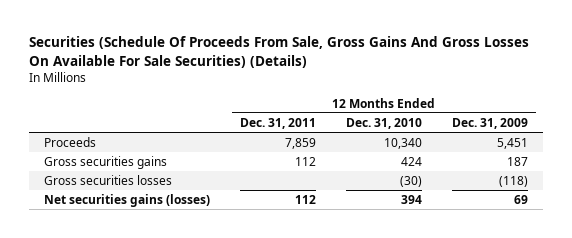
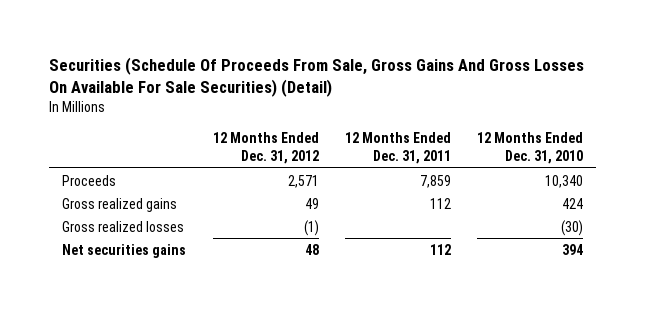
[28,36,529,68] Securities (Schedule Of Proceeds From Sale, Gross Gains And Gross Losses On Available For Sale Securities) (Details) -> [49,57,585,98] Securities (Schedule Of Proceeds From Sale, Gross Gains And Gross Losses On Available For Sale Securities) (Detail)
[452,117,529,129] Dec. 31, 2009 -> none
none -> [212,132,319,165] 12 Months Ended Dec. 31, 2012
[43,155,167,169] Gross securities gains -> [62,197,178,212] Gross realized gains
[43,174,172,185] Gross securities losses -> [62,220,185,232] Gross realized losses
[43,193,210,207] Net securities gains (losses) -> [62,243,187,258] Net securities gains

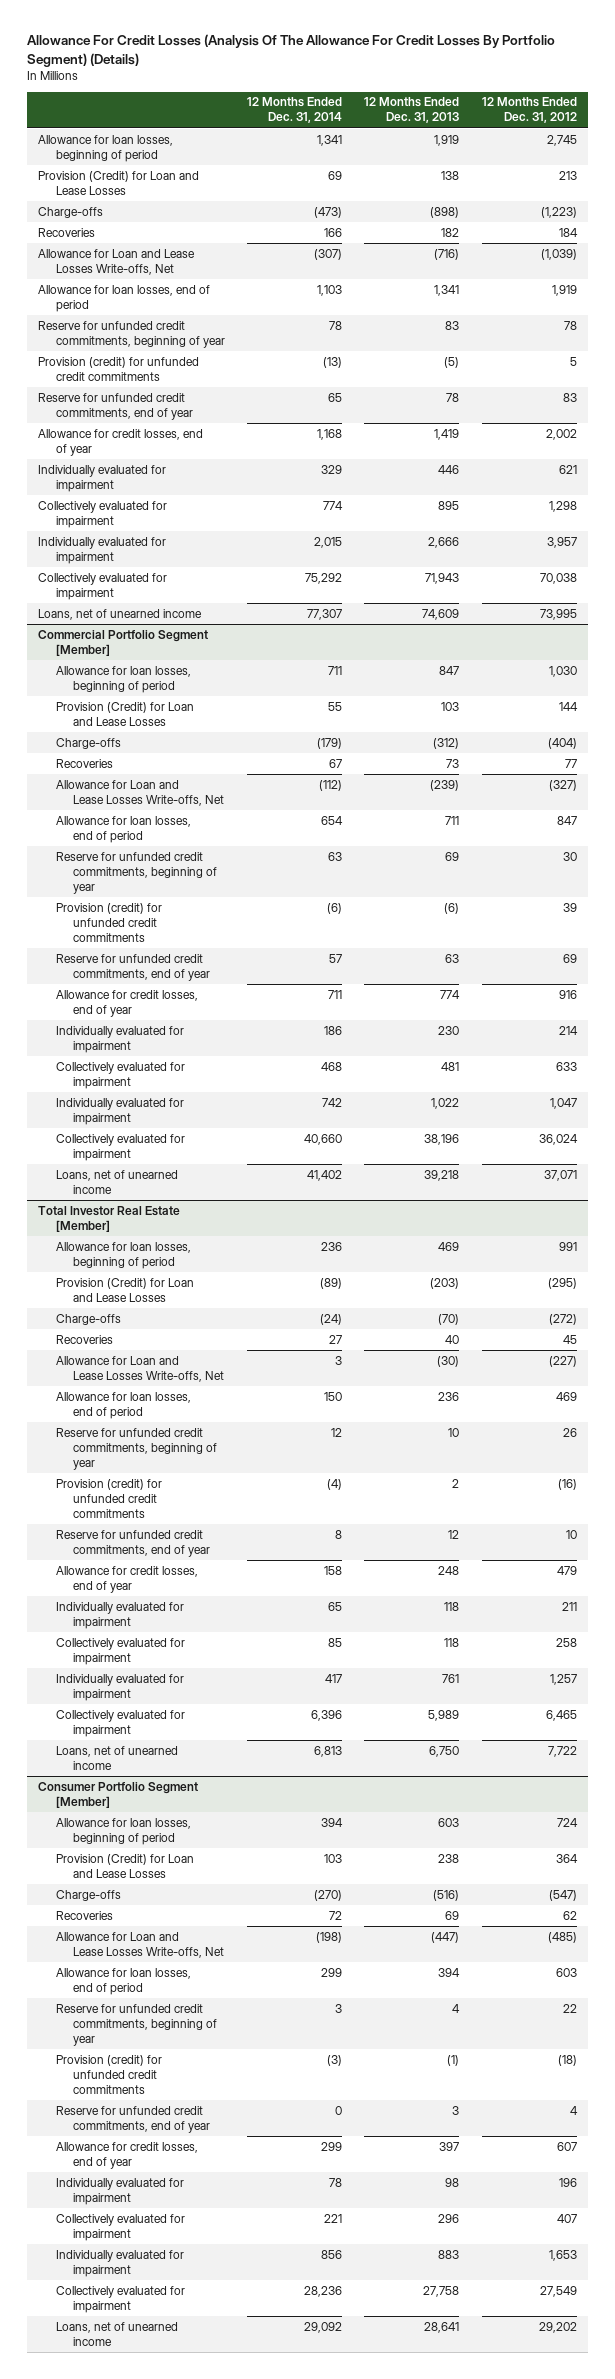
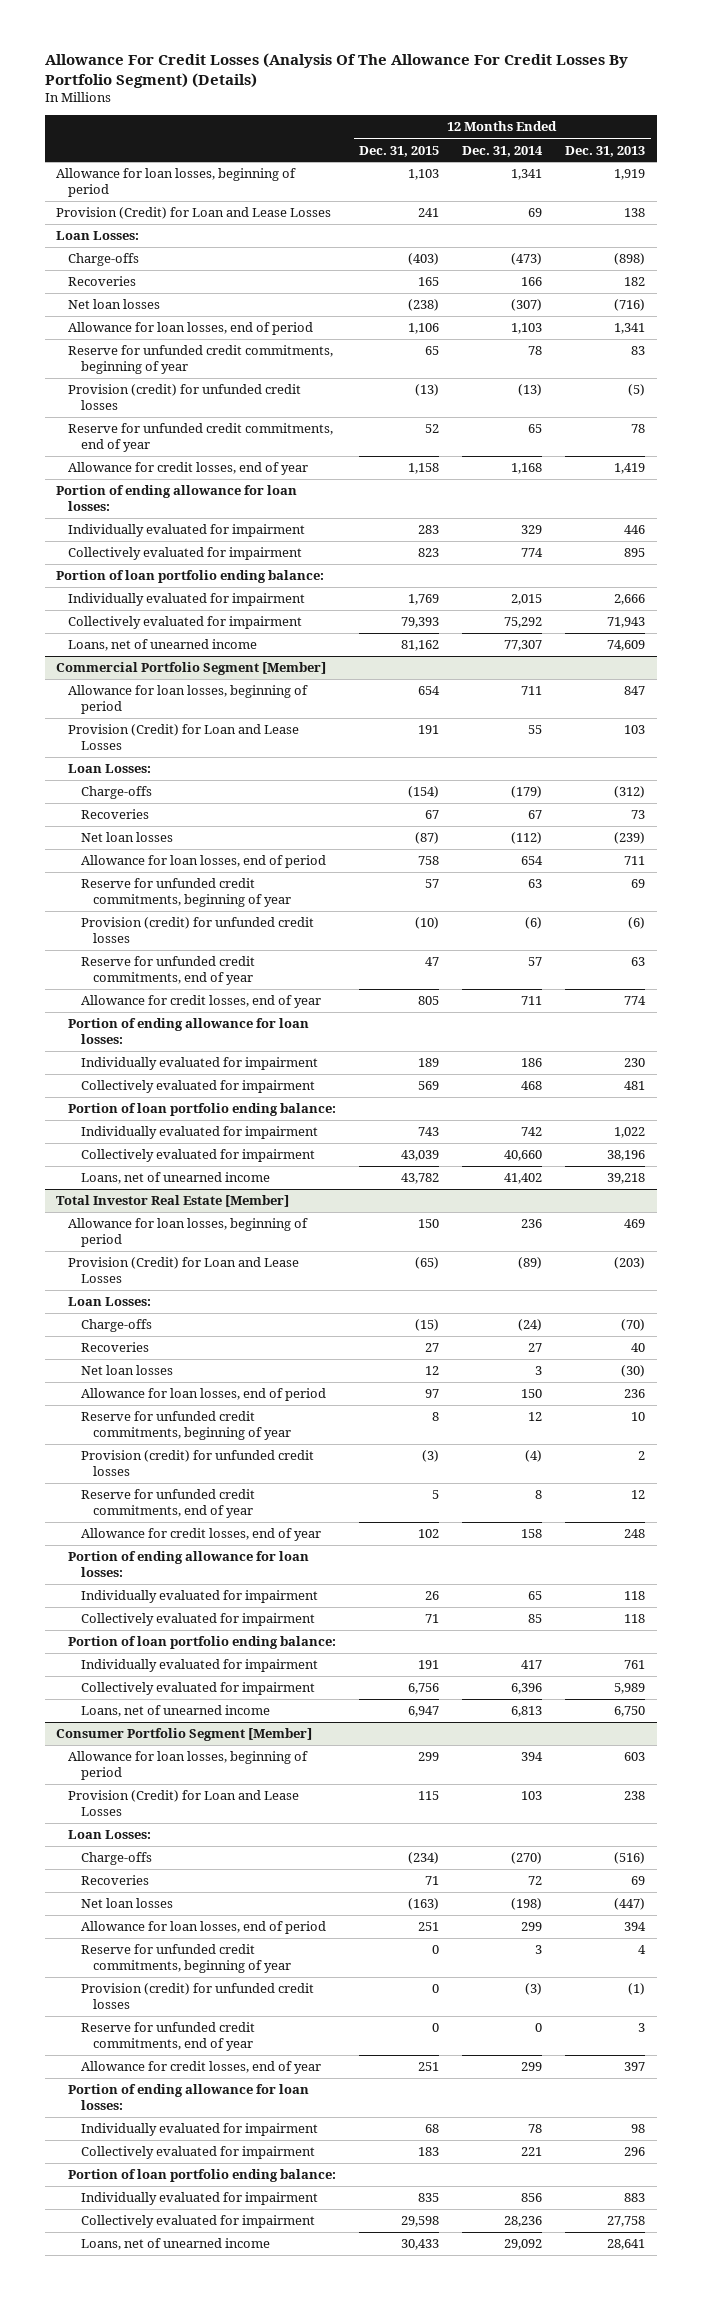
[481,97,577,124] 12 Months Ended Dec. 31, 2012 -> none
none -> [359,145,440,157] Dec. 31, 2015
none -> [56,231,140,241] Loan Losses:
[37,248,195,275] Allowance for Loan and Lease Losses Write-offs, Net -> [68,299,161,310] Net loan losses
[37,356,199,381] Provision (credit) for unfunded credit commitments -> [68,384,302,410] Provision (credit) for unfunded credit losses
none -> [56,485,298,511] Portion of ending allowance for loan losses:
none -> [56,570,325,584] Portion of loan portfolio ending balance:
none -> [68,764,152,774] Loan Losses:
[55,779,225,806] Allowance for Loan and Lease Losses Write-offs, Net -> [80,832,173,843] Net loan losses
[55,902,162,942] Provision (credit) for unfunded credit commitments -> [80,917,314,943] Provision (credit) for unfunded credit losses
none -> [68,1018,310,1044] Portion of ending allowance for loan losses:
none -> [68,1103,337,1117] Portion of loan portfolio ending balance:
none -> [68,1297,152,1307] Loan Losses:
[55,1355,225,1382] Allowance for Loan and Lease Losses Write-offs, Net -> [80,1365,173,1376] Net loan losses
[55,1478,162,1518] Provision (credit) for unfunded credit commitments -> [80,1450,314,1476] Provision (credit) for unfunded credit losses
none -> [68,1551,310,1577] Portion of ending allowance for loan losses:
none -> [68,1636,337,1650] Portion of loan portfolio ending balance:
none -> [68,1830,152,1840] Loan Losses:
[55,1931,225,1958] Allowance for Loan and Lease Losses Write-offs, Net -> [80,1898,173,1909] Net loan losses
[55,2054,162,2094] Provision (credit) for unfunded credit commitments -> [80,1983,314,2009] Provision (credit) for unfunded credit losses
none -> [68,2084,310,2110] Portion of ending allowance for loan losses:
none -> [68,2169,337,2183] Portion of loan portfolio ending balance:

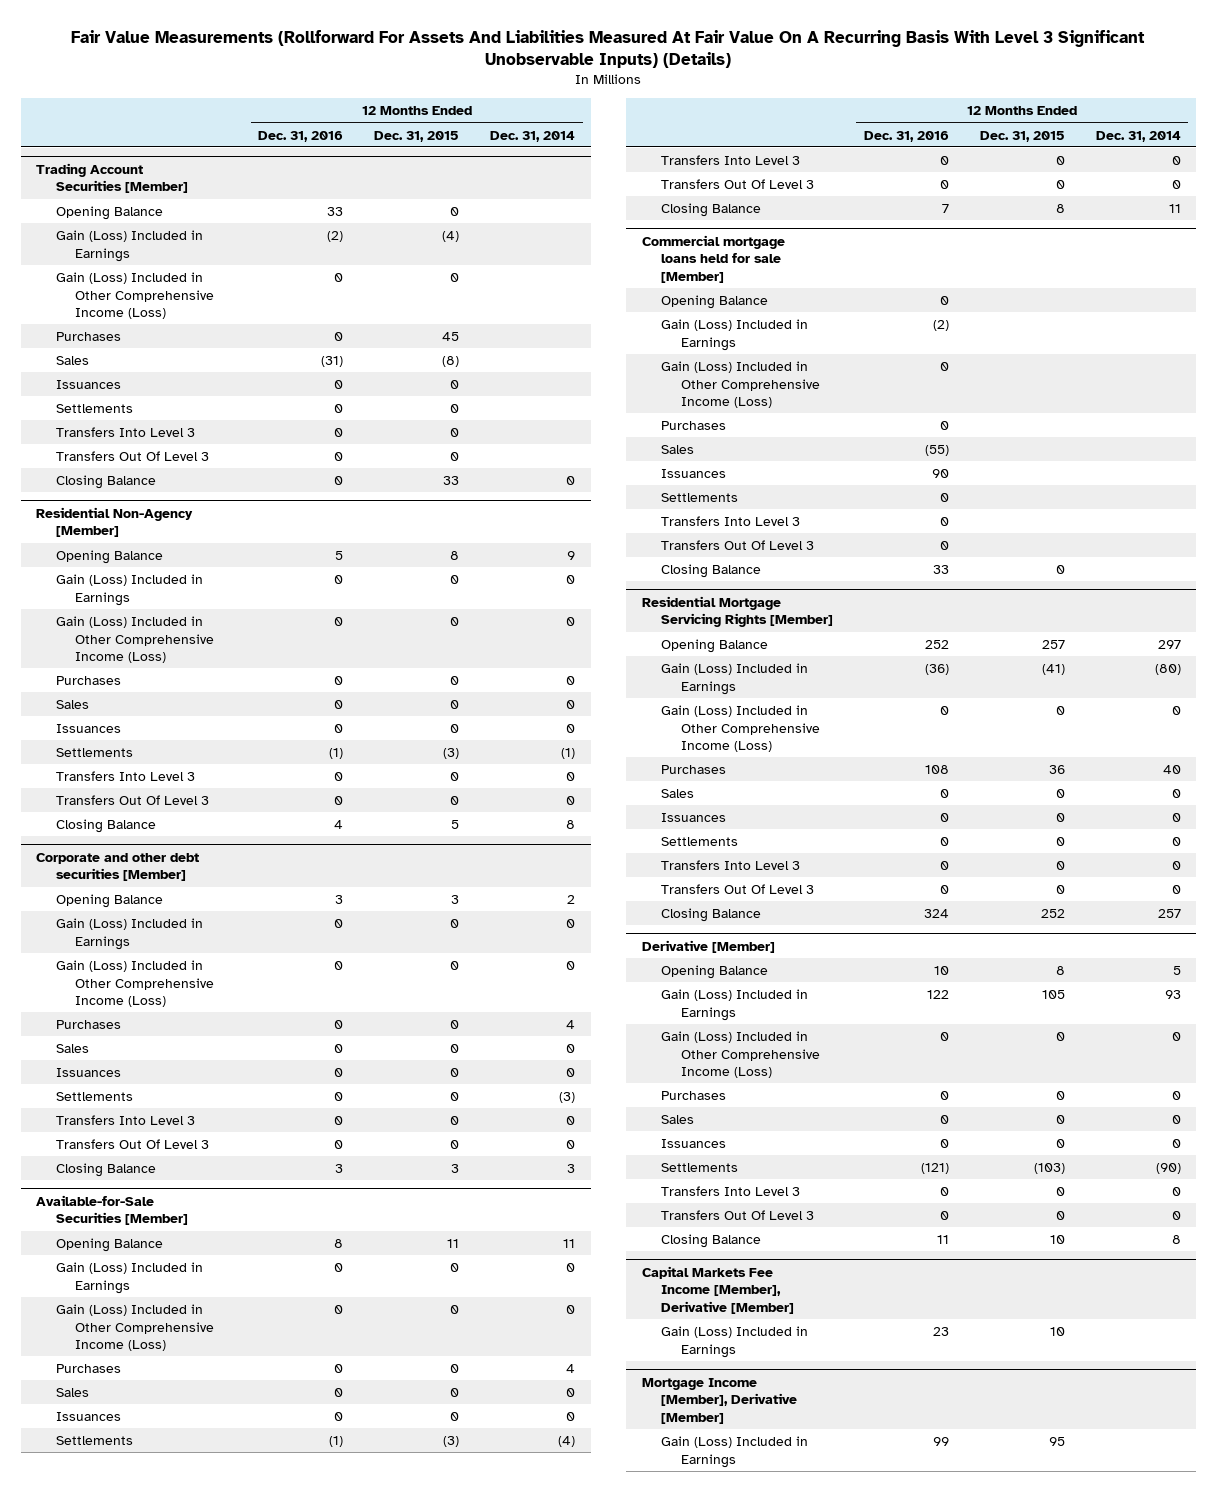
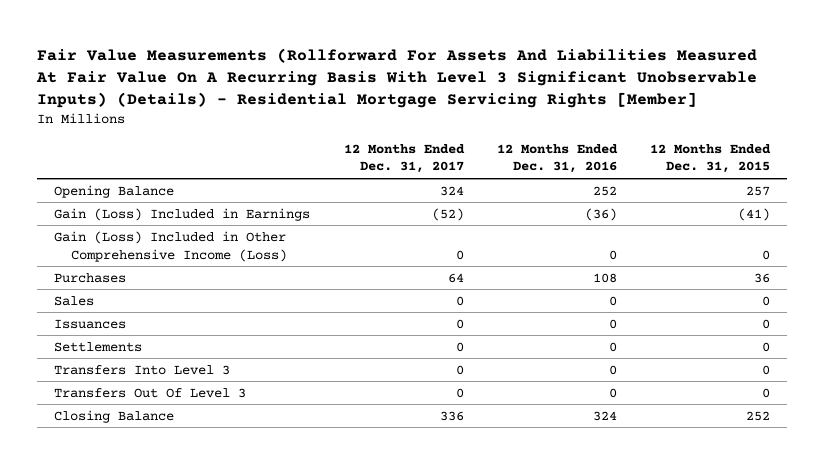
[71,29,1146,68] Fair Value Measurements (Rollforward For Assets And Liabilities Measured At Fair Value On A Recurring Basis With Level 3 Significant Unobservable Inputs) (Details) -> [36,47,758,108] Fair Value Measurements (Rollforward For Assets And Liabilities Measured At Fair Value On A Recurring Basis With Level 3 Significant Unobservable Inputs) (Details) - Residential Mortgage Servicing Rights [Member]
[490,130,576,142] Dec. 31, 2014 -> none
none -> [343,143,465,174] 12 Months Ended Dec. 31, 2017
[35,162,188,194] Trading Account Securities [Member] -> none
[55,206,163,221] Opening Balance -> none
[55,230,203,262] Gain (Loss) Included in Earnings -> none
[55,272,215,320] Gain (Loss) Included in Other Comprehensive Income (Loss) -> none
[55,332,121,342] Purchases -> none
[55,356,89,366] Sales -> none
[55,380,121,390] Issuances -> none
[55,404,133,414] Settlements -> none
[55,427,195,438] Transfers Into Level 3 -> none
[55,451,209,462] Transfers Out Of Level 3 -> none
[55,475,156,490] Closing Balance -> none
[35,506,193,538] Residential Non-Agency [Member] -> none
[55,550,163,565] Opening Balance -> none
[55,574,203,606] Gain (Loss) Included in Earnings -> none
[55,616,215,664] Gain (Loss) Included in Other Comprehensive Income (Loss) -> none
[55,676,121,686] Purchases -> none
[55,700,89,710] Sales -> none
[55,724,121,734] Issuances -> none
[55,748,133,758] Settlements -> none
[55,771,195,782] Transfers Into Level 3 -> none
[55,795,209,806] Transfers Out Of Level 3 -> none
[55,819,156,834] Closing Balance -> none
[35,852,199,882] Corporate and other debt securities [Member] -> none
[55,894,163,909] Opening Balance -> none
[55,918,203,950] Gain (Loss) Included in Earnings -> none
[55,960,215,1008] Gain (Loss) Included in Other Comprehensive Income (Loss) -> none
[55,1020,121,1030] Purchases -> none
[55,1044,89,1054] Sales -> none
[55,1068,121,1078] Issuances -> none
[55,1092,133,1102] Settlements -> none
[55,1115,195,1126] Transfers Into Level 3 -> none
[55,1139,209,1150] Transfers Out Of Level 3 -> none
[55,1163,156,1178] Closing Balance -> none
[35,1194,188,1226] Available-for-Sale Securities [Member] -> none
[55,1238,163,1253] Opening Balance -> none
[55,1262,203,1294] Gain (Loss) Included in Earnings -> none
[55,1304,215,1352] Gain (Loss) Included in Other Comprehensive Income (Loss) -> none
[55,1364,121,1374] Purchases -> none
[55,1388,89,1398] Sales -> none
[55,1412,121,1422] Issuances -> none
[55,1436,133,1446] Settlements -> none
[661,155,801,166] Transfers Into Level 3 -> none
[661,179,815,190] Transfers Out Of Level 3 -> none
[661,203,762,218] Closing Balance -> none
[641,234,785,283] Commercial mortgage loans held for sale [Member] -> none
[661,295,769,310] Opening Balance -> none
[661,319,809,351] Gain (Loss) Included in Earnings -> none
[661,361,820,409] Gain (Loss) Included in Other Comprehensive Income (Loss) -> none
[661,421,727,431] Purchases -> none
[661,445,695,455] Sales -> none
[661,469,727,479] Issuances -> none
[661,493,739,503] Settlements -> none
[661,516,801,527] Transfers Into Level 3 -> none
[661,540,815,551] Transfers Out Of Level 3 -> none
[661,564,762,579] Closing Balance -> none
[641,595,834,628] Residential Mortgage Servicing Rights [Member] -> none
[641,939,775,953] Derivative [Member] -> none
[661,965,769,980] Opening Balance -> none
[661,989,809,1021] Gain (Loss) Included in Earnings -> none
[661,1031,820,1079] Gain (Loss) Included in Other Comprehensive Income (Loss) -> none
[661,1091,727,1101] Purchases -> none
[661,1115,695,1125] Sales -> none
[661,1139,727,1149] Issuances -> none
[661,1163,739,1173] Settlements -> none
[661,1186,801,1197] Transfers Into Level 3 -> none
[661,1210,815,1221] Transfers Out Of Level 3 -> none
[661,1234,762,1249] Closing Balance -> none
[641,1265,795,1314] Capital Markets Fee Income [Member], Derivative [Member] -> none
[661,1326,809,1358] Gain (Loss) Included in Earnings -> none
[641,1377,798,1424] Mortgage Income [Member], Derivative [Member] -> none
[661,1436,809,1468] Gain (Loss) Included in Earnings -> none

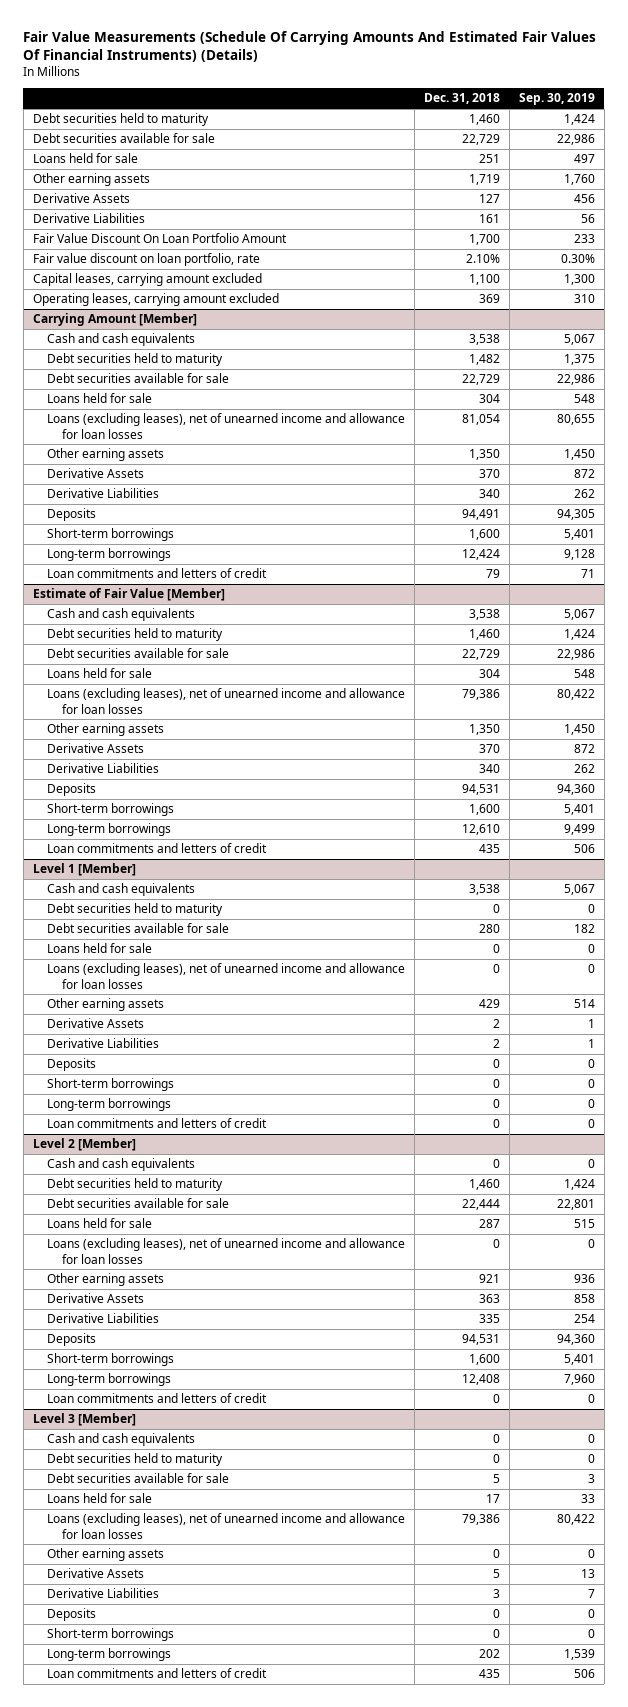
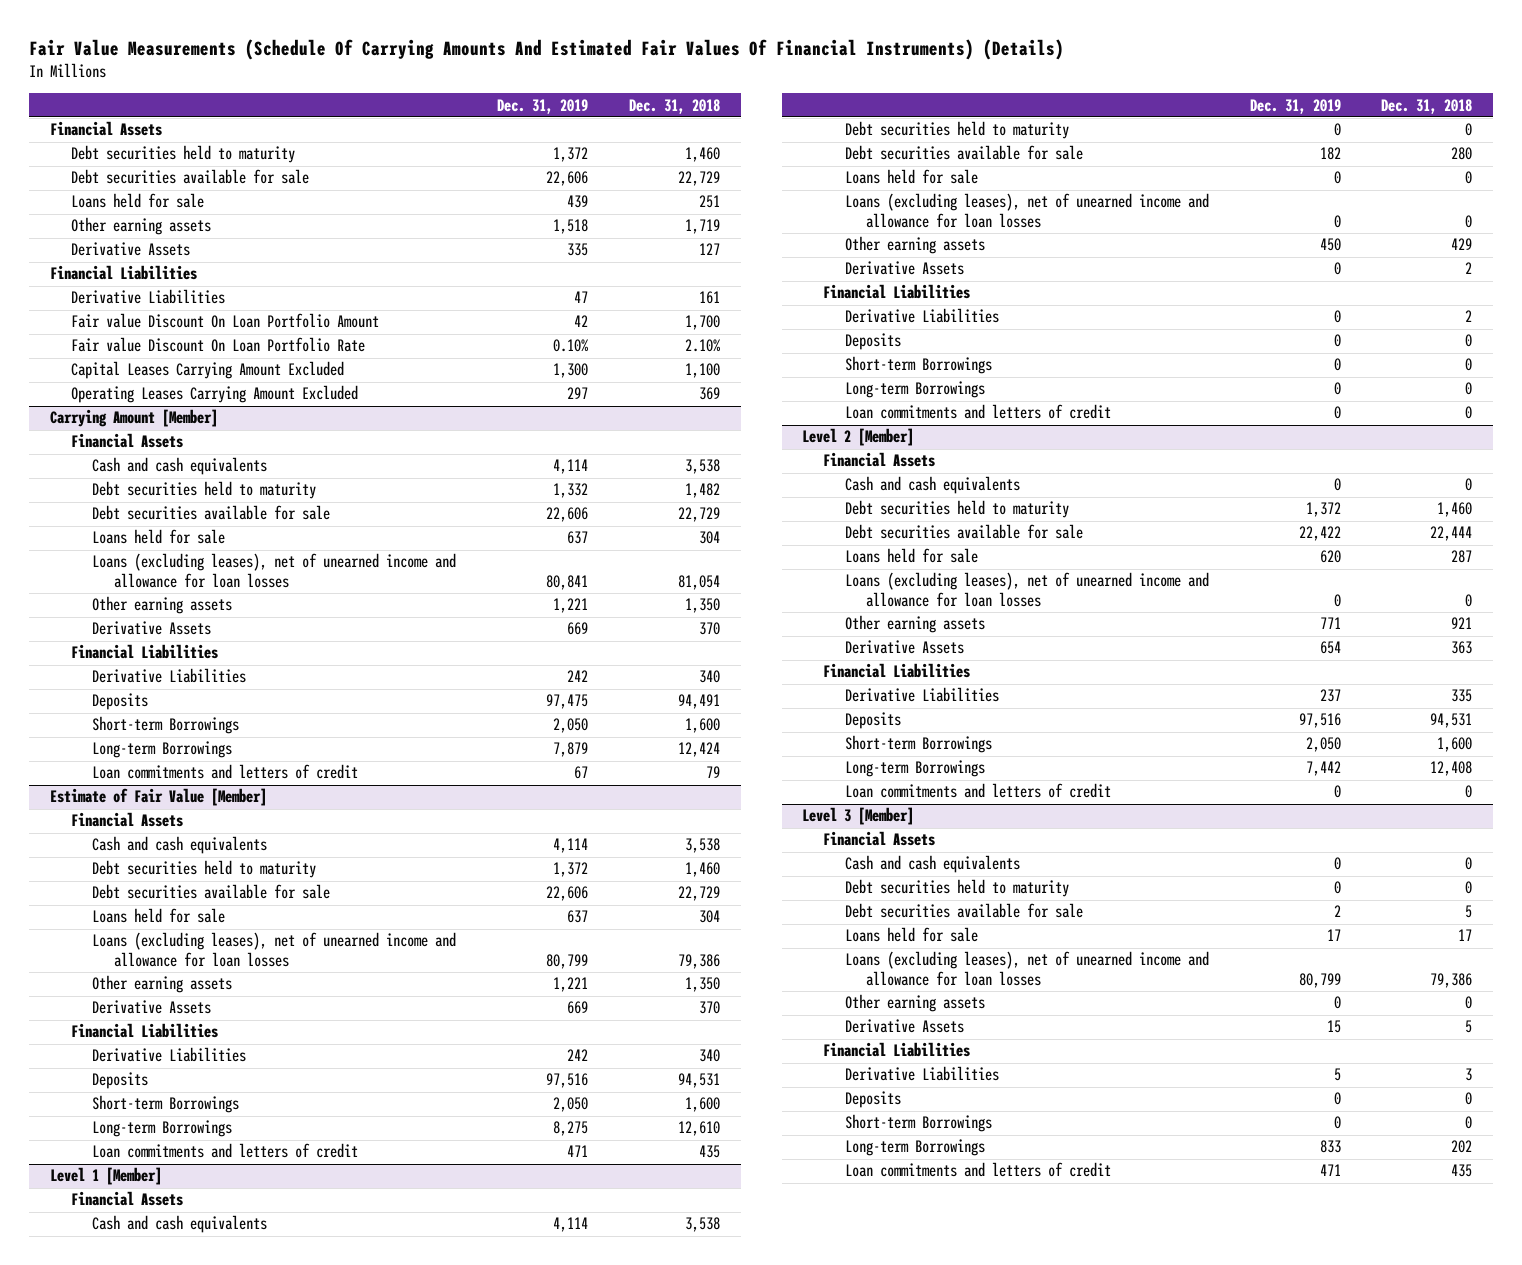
[518,93,595,106] Sep. 30, 2019 -> none
none -> [497,98,589,114] Dec. 31, 2019
none -> [49,121,162,137] Financial Assets
none -> [49,265,197,281] Financial Liabilities
[32,233,287,244] Fair Value Discount On Loan Portfolio Amount -> [71,313,380,329] Fair value Discount On Loan Portfolio Amount
[32,253,260,267] Fair value discount on loan portfolio, rate -> [71,337,366,353] Fair value Discount On Loan Portfolio Rate
[32,273,262,287] Capital leases, carrying amount excluded -> [71,361,345,380] Capital Leases Carrying Amount Excluded
[32,293,279,307] Operating leases, carrying amount excluded -> [71,385,359,404] Operating Leases Carrying Amount Excluded
none -> [71,433,184,449] Financial Assets
none -> [71,644,219,660] Financial Liabilities
[47,528,175,542] Short-term borrowings -> [92,716,240,735] Short-term Borrowings
[47,548,172,562] Long-term borrowings -> [92,741,233,759] Long-term Borrowings
none -> [71,812,184,828] Financial Assets
none -> [71,1023,219,1039] Financial Liabilities
[47,803,175,817] Short-term borrowings -> [92,1095,240,1114] Short-term Borrowings
[47,823,172,837] Long-term borrowings -> [92,1120,233,1138] Long-term Borrowings
none -> [71,1191,184,1207] Financial Assets
none -> [823,284,971,300] Financial Liabilities
[47,1078,175,1092] Short-term borrowings -> [844,356,992,375] Short-term Borrowings
[47,1098,172,1112] Long-term borrowings -> [844,381,985,399] Long-term Borrowings
none -> [823,452,936,468] Financial Assets
none -> [823,663,971,679] Financial Liabilities
[47,1353,175,1367] Short-term borrowings -> [844,735,992,754] Short-term Borrowings
[47,1373,172,1387] Long-term borrowings -> [844,760,985,778] Long-term Borrowings
none -> [823,831,936,847] Financial Assets
none -> [823,1042,971,1058] Financial Liabilities
[47,1628,175,1642] Short-term borrowings -> [844,1114,992,1133] Short-term Borrowings
[47,1648,172,1662] Long-term borrowings -> [844,1139,985,1157] Long-term Borrowings

